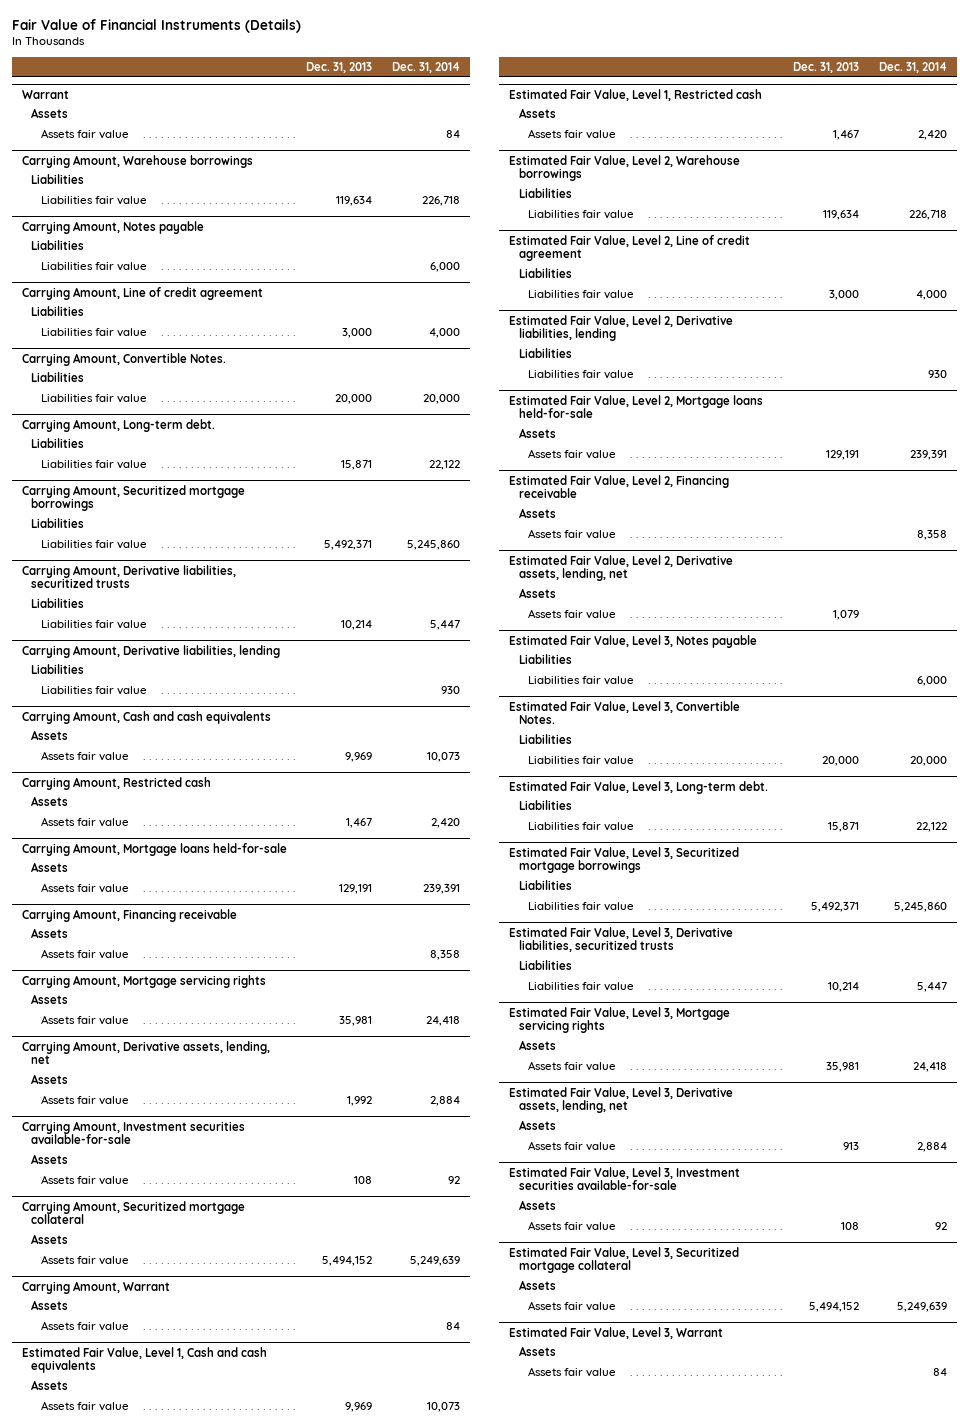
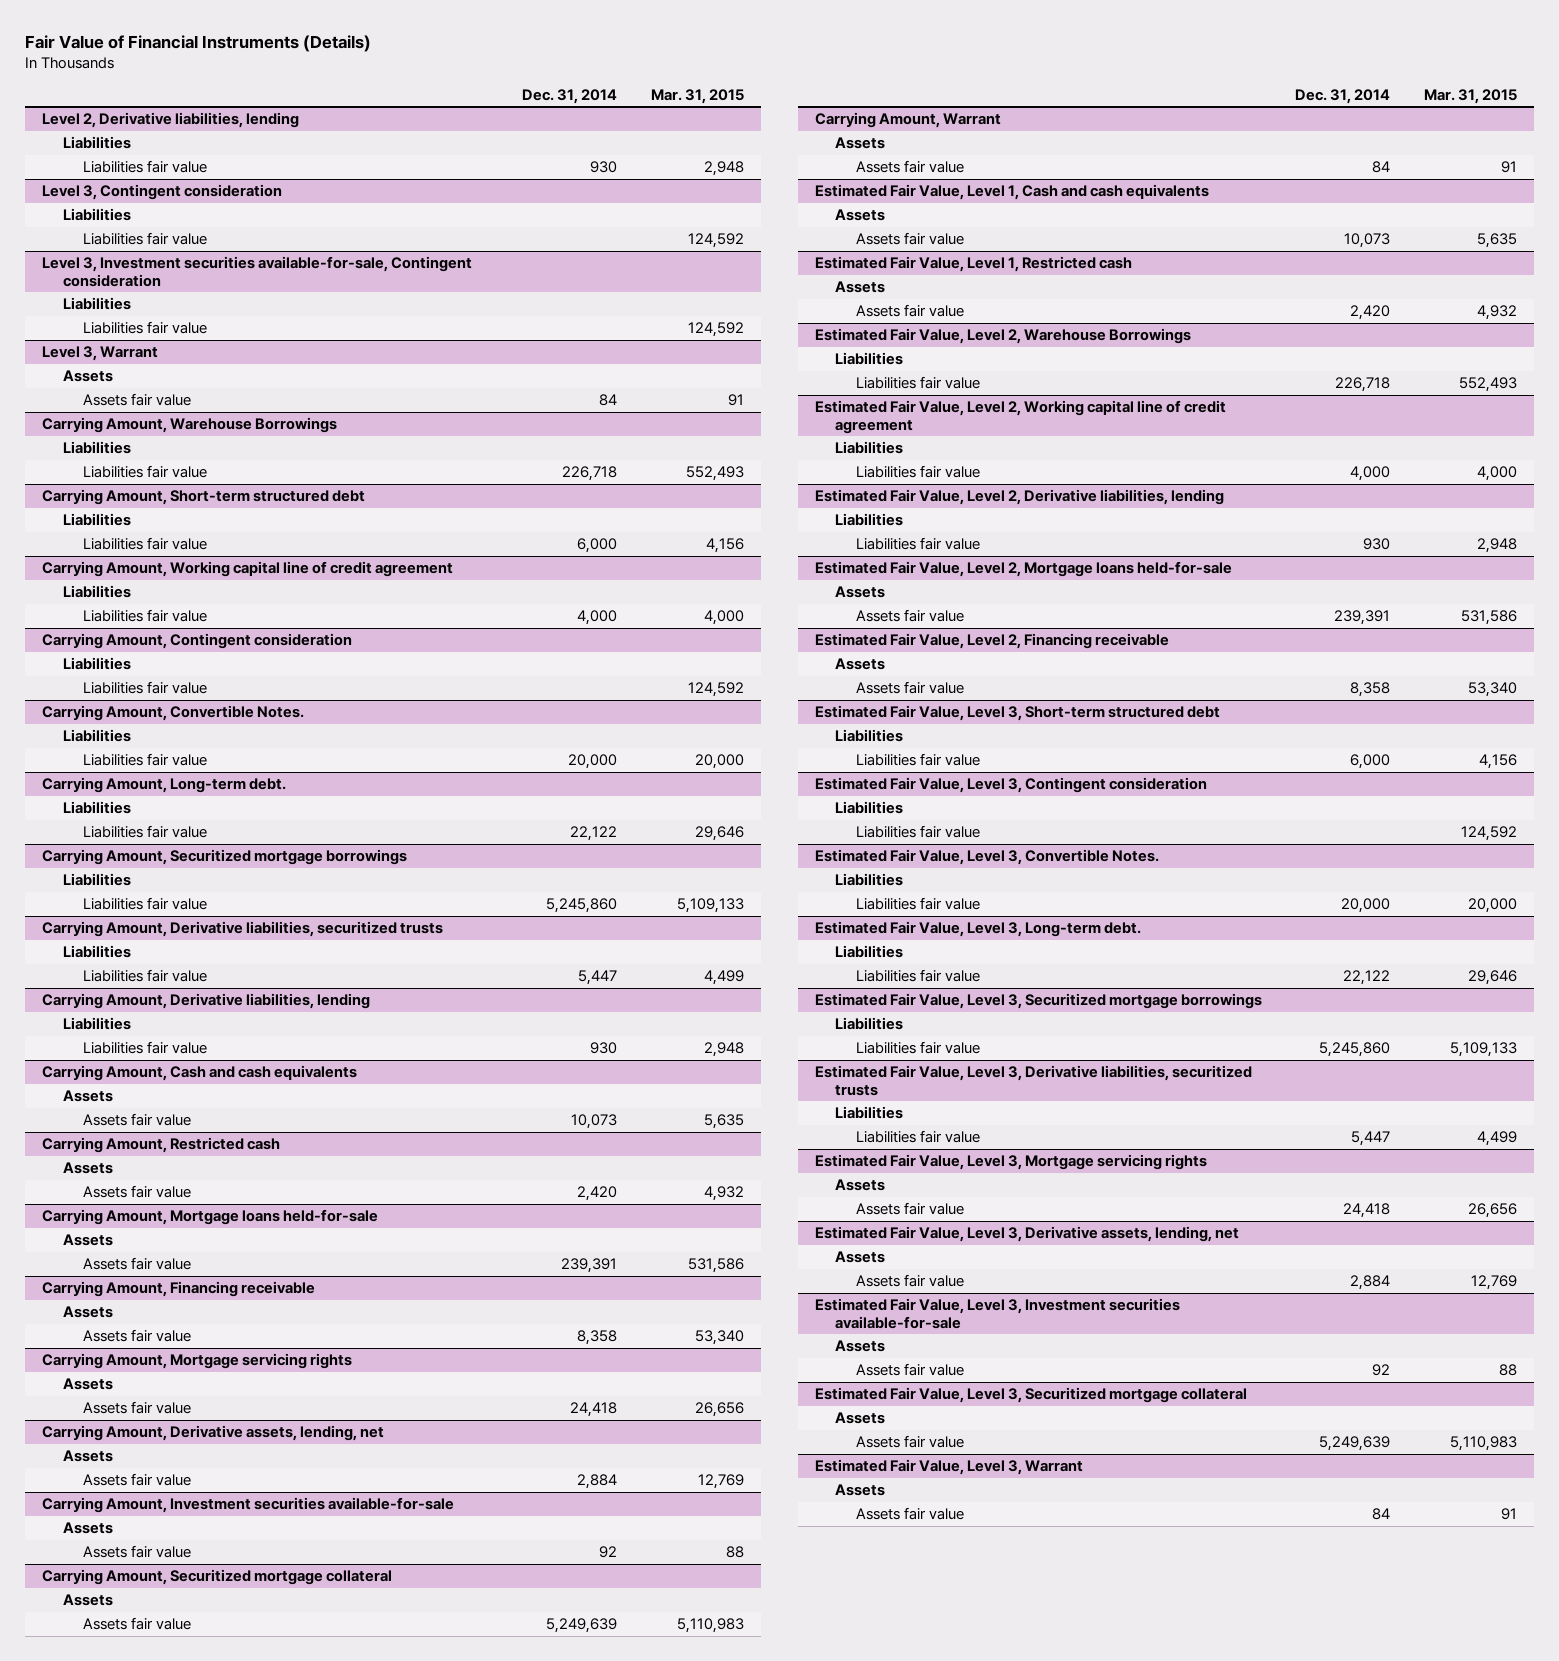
[306,62,373,74] Dec. 31, 2013 -> none
none -> [650,88,744,104] Mar. 31, 2015
[21,89,69,99] Warrant -> none
none -> [41,112,299,129] Level 2, Derivative liabilities, lending
none -> [62,136,131,150] Liabilities
none -> [83,160,208,174] Liabilities fair value
none -> [41,184,282,201] Level 3, Contingent consideration
none -> [62,208,131,222] Liabilities
none -> [83,232,208,246] Liabilities fair value
none -> [41,256,472,287] Level 3, Investment securities available-for-sale, Contingent consideration
none -> [62,297,131,311] Liabilities
none -> [83,321,208,335] Liabilities fair value
none -> [41,346,158,362] Level 3, Warrant
[21,154,253,168] Carrying Amount, Warehouse borrowings -> [41,417,337,434] Carrying Amount, Warehouse Borrowings
[21,220,204,234] Carrying Amount, Notes payable -> none
none -> [41,489,365,506] Carrying Amount, Short-term structured debt
[21,286,263,300] Carrying Amount, Line of credit agreement -> [41,561,453,578] Carrying Amount, Working capital line of credit agreement
none -> [41,633,352,650] Carrying Amount, Contingent consideration
none -> [62,657,131,671] Liabilities
none -> [83,681,208,695] Liabilities fair value
[508,154,740,182] Estimated Fair Value, Level 2, Warehouse borrowings -> [814,328,1191,345] Estimated Fair Value, Level 2, Warehouse Borrowings
[508,234,750,262] Estimated Fair Value, Level 2, Line of credit agreement -> [814,400,1226,434] Estimated Fair Value, Level 2, Working capital line of credit agreement
[508,554,733,582] Estimated Fair Value, Level 2, Derivative assets, lending, net -> none
[518,587,556,598] Assets -> none
[528,608,617,619] Assets fair value -> none
[508,634,757,648] Estimated Fair Value, Level 3, Notes payable -> none
none -> [814,705,1220,722] Estimated Fair Value, Level 3, Short-term structured debt
none -> [814,777,1207,794] Estimated Fair Value, Level 3, Contingent consideration
none -> [835,801,904,815] Liabilities
none -> [856,825,981,839] Liabilities fair value

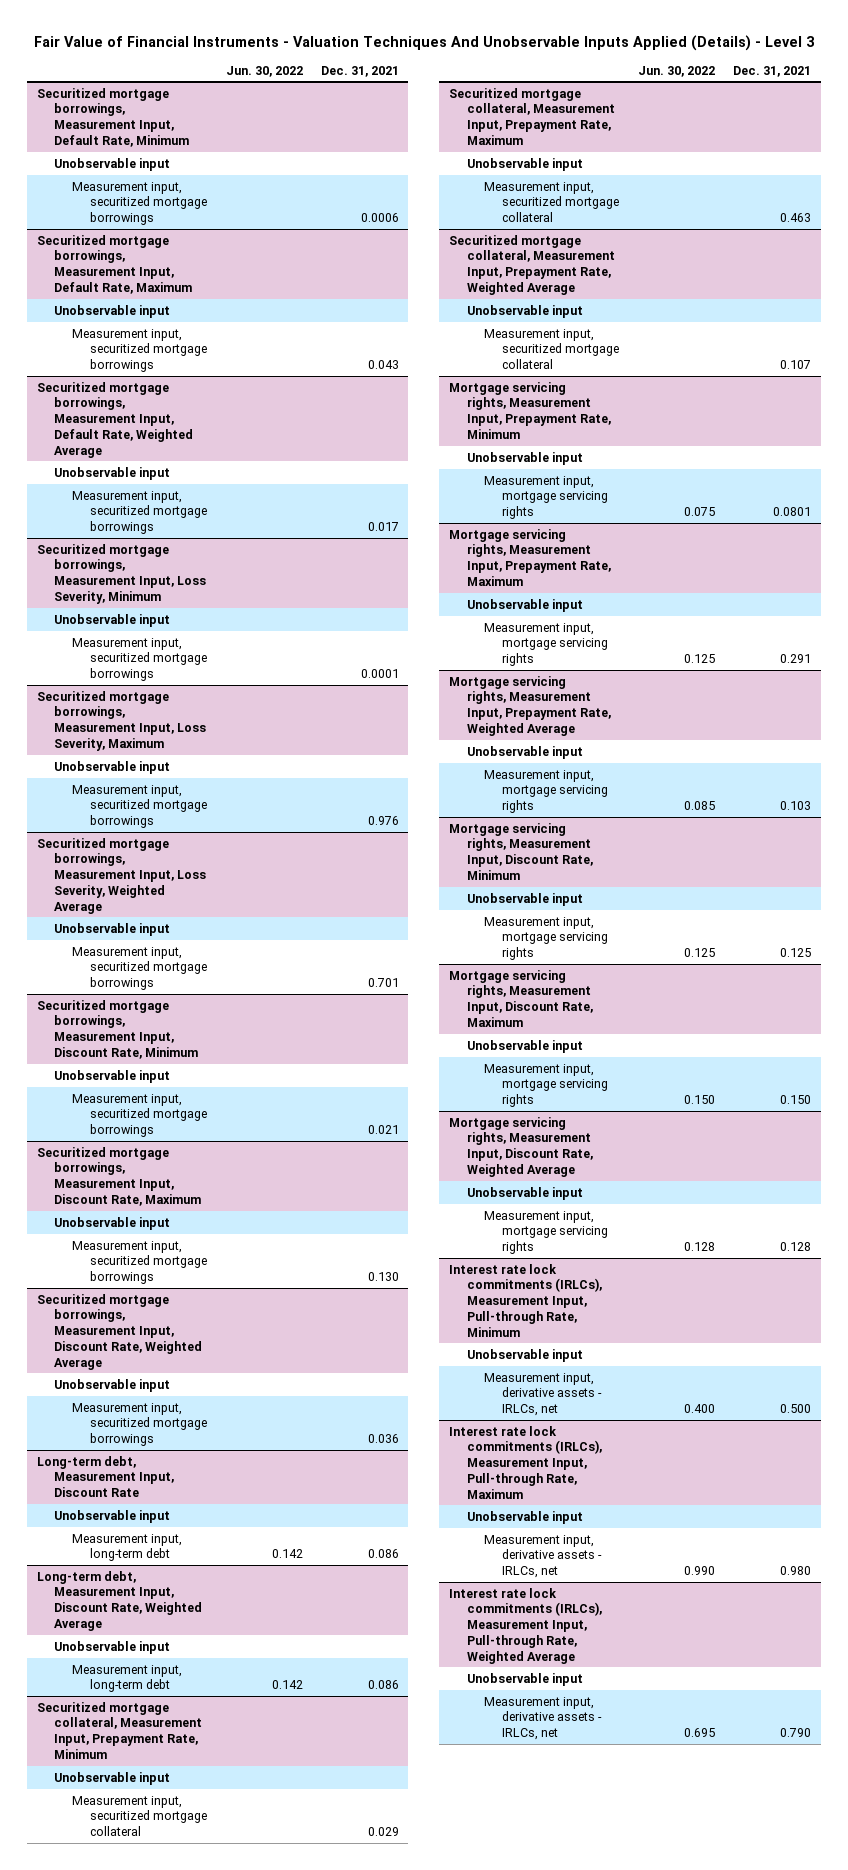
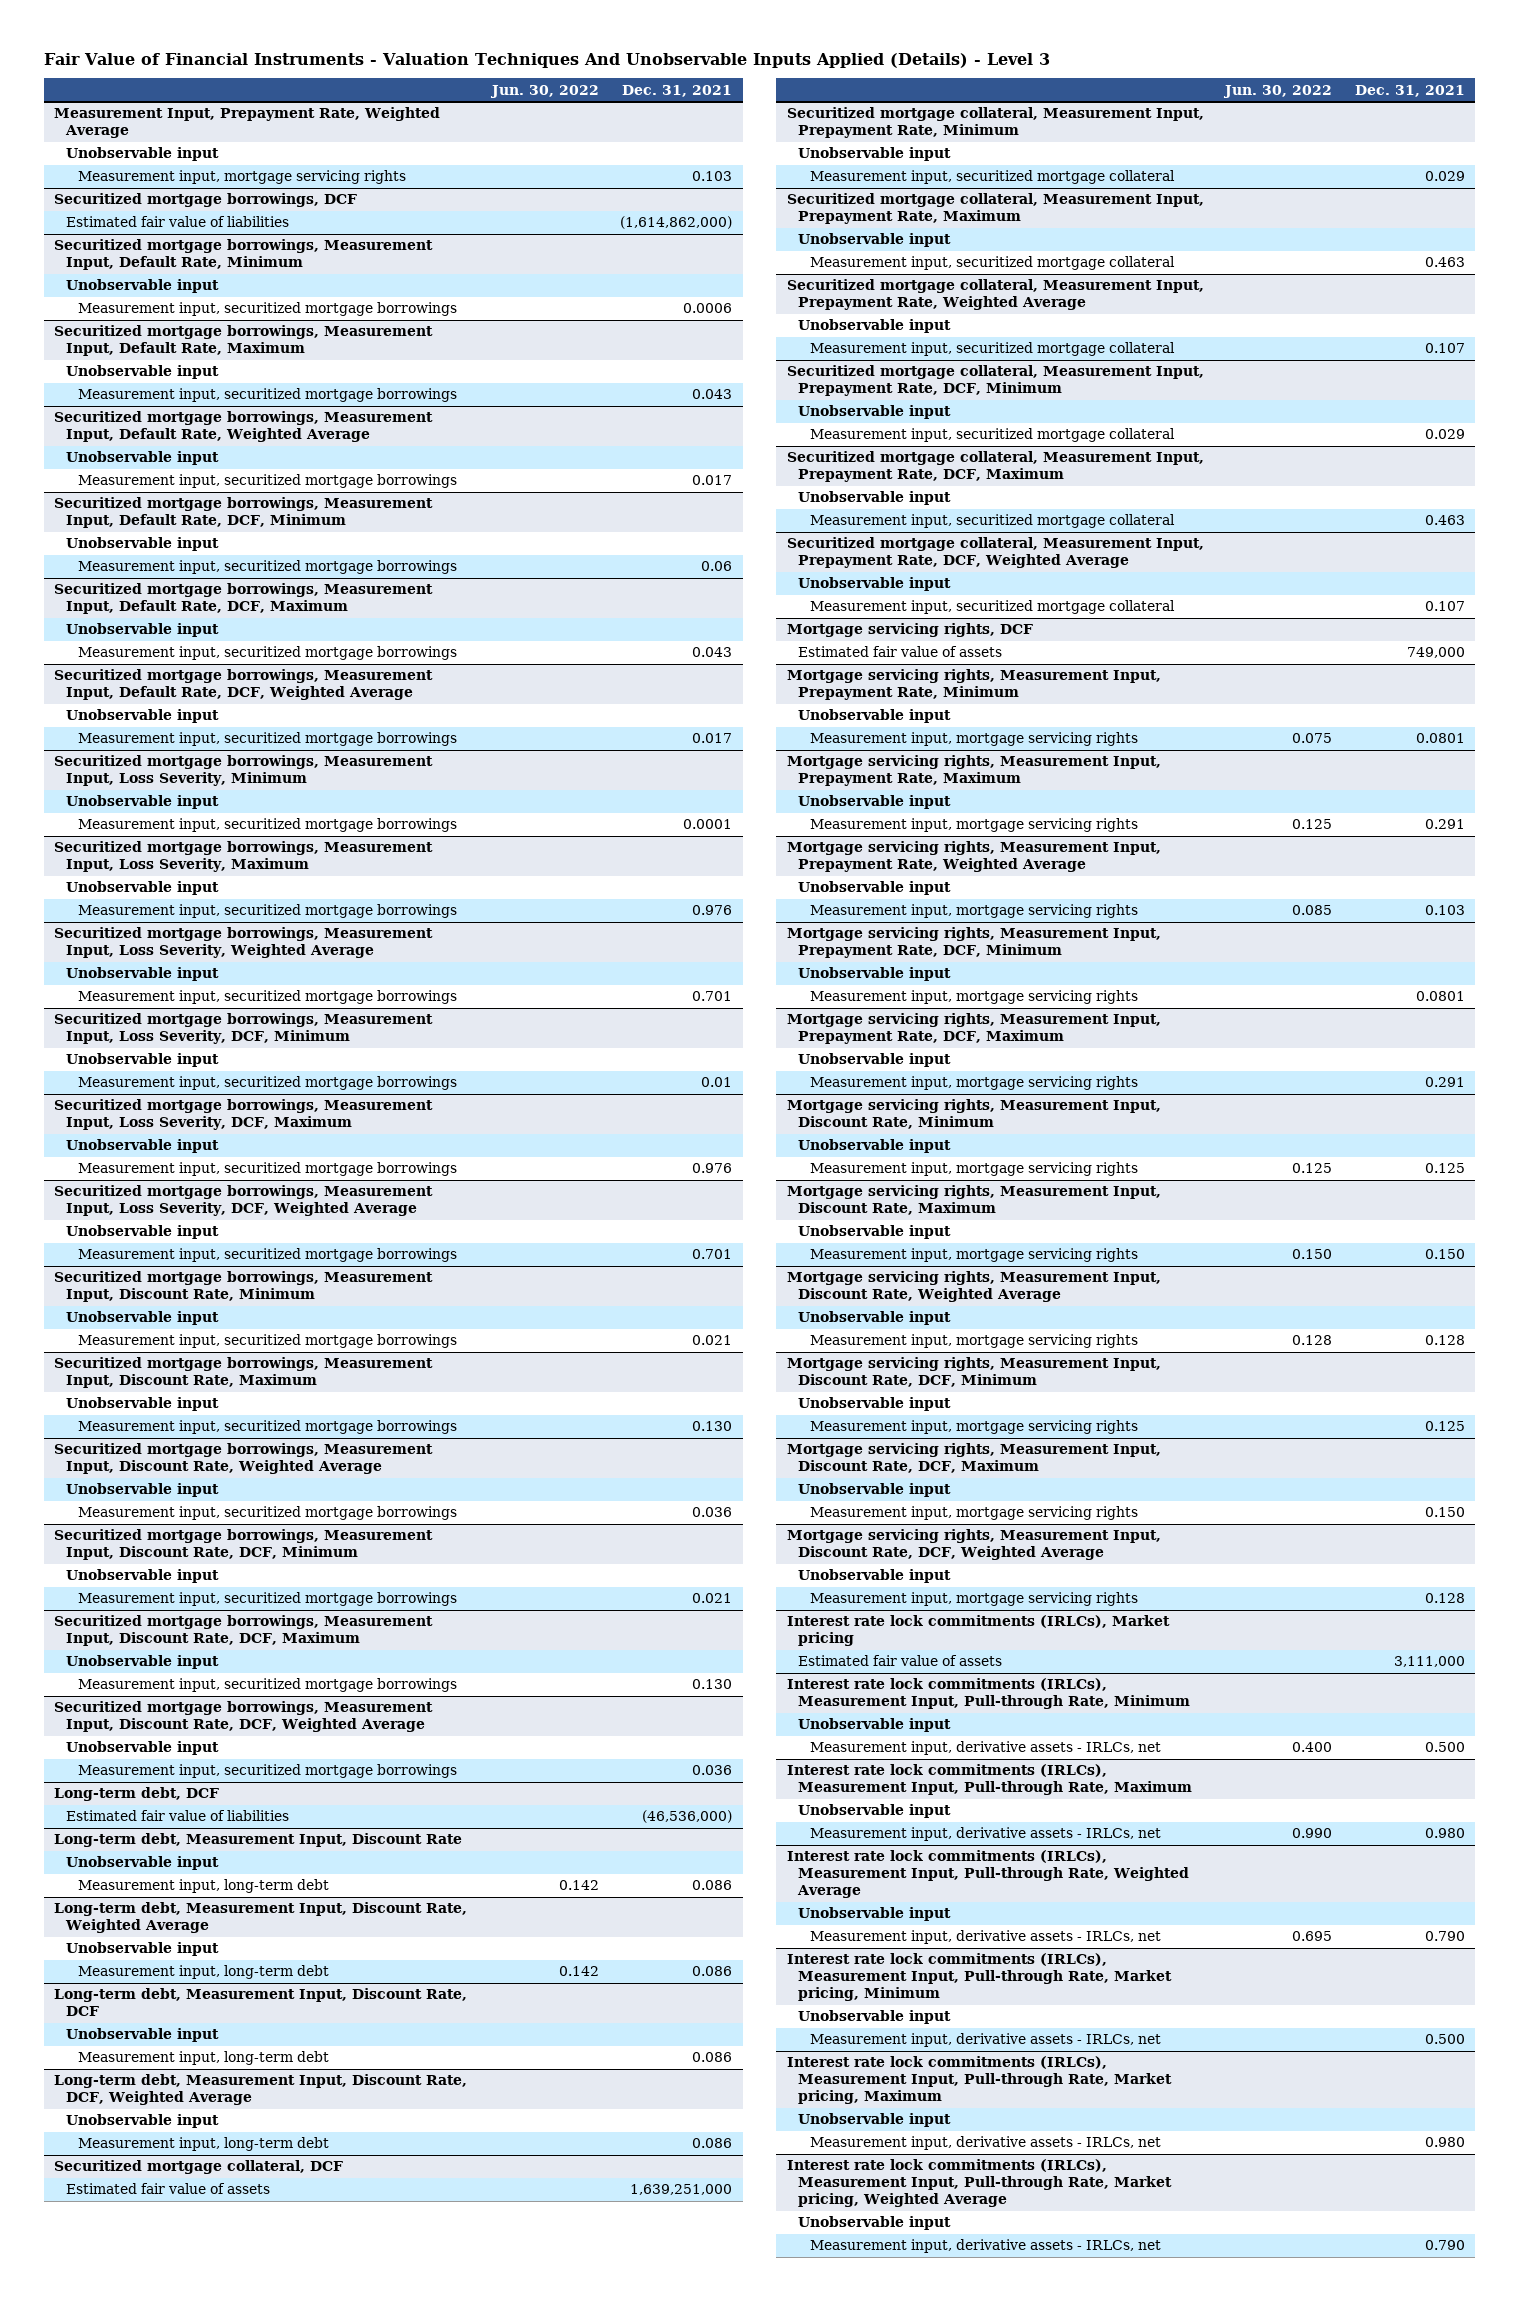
none -> [54,107,441,139] Measurement Input, Prepayment Rate, Weighted Average
none -> [66,147,220,162] Unobservable input
none -> [77,170,406,185] Measurement input, mortgage servicing rights
none -> [54,193,358,208] Securitized mortgage borrowings, DCF
none -> [66,216,290,228] Estimated fair value of liabilities
none -> [54,497,434,529] Securitized mortgage borrowings, Measurement Input, Default Rate, DCF, Minimum
none -> [66,537,220,552] Unobservable input
none -> [77,560,457,575] Measurement input, securitized mortgage borrowings
none -> [54,583,434,615] Securitized mortgage borrowings, Measurement Input, Default Rate, DCF, Maximum
none -> [66,623,220,638] Unobservable input
none -> [77,646,457,661] Measurement input, securitized mortgage borrowings
none -> [54,669,434,701] Securitized mortgage borrowings, Measurement Input, Default Rate, DCF, Weighted Average
none -> [66,709,220,724] Unobservable input
none -> [77,732,457,747] Measurement input, securitized mortgage borrowings
none -> [54,1013,434,1045] Securitized mortgage borrowings, Measurement Input, Loss Severity, DCF, Minimum
none -> [66,1053,220,1068] Unobservable input
none -> [77,1076,457,1091] Measurement input, securitized mortgage borrowings
none -> [54,1099,434,1131] Securitized mortgage borrowings, Measurement Input, Loss Severity, DCF, Maximum
none -> [66,1139,220,1154] Unobservable input
none -> [77,1162,457,1177] Measurement input, securitized mortgage borrowings
none -> [54,1185,434,1217] Securitized mortgage borrowings, Measurement Input, Loss Severity, DCF, Weighted Average
none -> [66,1225,220,1240] Unobservable input
none -> [77,1248,457,1263] Measurement input, securitized mortgage borrowings
none -> [54,1529,434,1561] Securitized mortgage borrowings, Measurement Input, Discount Rate, DCF, Minimum
none -> [66,1569,220,1584] Unobservable input
none -> [77,1592,457,1607] Measurement input, securitized mortgage borrowings
none -> [54,1615,434,1647] Securitized mortgage borrowings, Measurement Input, Discount Rate, DCF, Maximum
none -> [66,1655,220,1670] Unobservable input
none -> [77,1678,457,1693] Measurement input, securitized mortgage borrowings
none -> [54,1701,434,1733] Securitized mortgage borrowings, Measurement Input, Discount Rate, DCF, Weighted Average
none -> [66,1741,220,1756] Unobservable input
none -> [77,1764,457,1779] Measurement input, securitized mortgage borrowings
none -> [54,1787,220,1802] Long-term debt, DCF
none -> [66,1810,290,1822] Estimated fair value of liabilities
none -> [54,1988,468,2017] Long-term debt, Measurement Input, Discount Rate, DCF
none -> [66,2028,220,2043] Unobservable input
none -> [77,2051,329,2066] Measurement input, long-term debt
none -> [54,2074,468,2106] Long-term debt, Measurement Input, Discount Rate, DCF, Weighted Average
none -> [66,2114,220,2129] Unobservable input
none -> [77,2137,329,2152] Measurement input, long-term debt
none -> [54,2160,344,2175] Securitized mortgage collateral, DCF
none -> [66,2183,271,2195] Estimated fair value of assets
none -> [786,365,1204,397] Securitized mortgage collateral, Measurement Input, Prepayment Rate, DCF, Minimum
none -> [798,405,952,420] Unobservable input
none -> [810,428,1176,443] Measurement input, securitized mortgage collateral
none -> [786,451,1204,483] Securitized mortgage collateral, Measurement Input, Prepayment Rate, DCF, Maximum
none -> [798,491,952,506] Unobservable input
none -> [810,514,1176,529] Measurement input, securitized mortgage collateral
none -> [786,537,1204,569] Securitized mortgage collateral, Measurement Input, Prepayment Rate, DCF, Weighted Average
none -> [798,577,952,592] Unobservable input
none -> [810,600,1176,615] Measurement input, securitized mortgage collateral
none -> [786,623,1033,638] Mortgage servicing rights, DCF
none -> [798,646,1003,658] Estimated fair value of assets
none -> [786,927,1161,959] Mortgage servicing rights, Measurement Input, Prepayment Rate, DCF, Minimum
none -> [798,967,952,982] Unobservable input
none -> [810,990,1139,1005] Measurement input, mortgage servicing rights
none -> [786,1013,1161,1045] Mortgage servicing rights, Measurement Input, Prepayment Rate, DCF, Maximum
none -> [798,1053,952,1068] Unobservable input
none -> [810,1076,1139,1091] Measurement input, mortgage servicing rights
none -> [786,1357,1161,1388] Mortgage servicing rights, Measurement Input, Discount Rate, DCF, Minimum
none -> [798,1397,952,1412] Unobservable input
none -> [810,1420,1139,1435] Measurement input, mortgage servicing rights
none -> [786,1443,1161,1474] Mortgage servicing rights, Measurement Input, Discount Rate, DCF, Maximum
none -> [798,1483,952,1498] Unobservable input
none -> [810,1506,1139,1521] Measurement input, mortgage servicing rights
none -> [786,1529,1161,1561] Mortgage servicing rights, Measurement Input, Discount Rate, DCF, Weighted Average
none -> [798,1569,952,1584] Unobservable input
none -> [810,1592,1139,1607] Measurement input, mortgage servicing rights
none -> [786,1615,1170,1647] Interest rate lock commitments (IRLCs), Market pricing
none -> [798,1655,1003,1667] Estimated fair value of assets
none -> [786,1953,1173,2002] Interest rate lock commitments (IRLCs), Measurement Input, Pull-through Rate, Market pricing, Minimum
none -> [798,2010,952,2025] Unobservable input
none -> [810,2033,1162,2048] Measurement input, derivative assets - IRLCs, net
none -> [786,2056,1173,2105] Interest rate lock commitments (IRLCs), Measurement Input, Pull-through Rate, Market pricing, Maximum
none -> [798,2113,952,2128] Unobservable input
none -> [810,2136,1162,2151] Measurement input, derivative assets - IRLCs, net
none -> [786,2159,1173,2208] Interest rate lock commitments (IRLCs), Measurement Input, Pull-through Rate, Market pricing, Weighted Average
none -> [798,2216,952,2231] Unobservable input
none -> [810,2239,1162,2254] Measurement input, derivative assets - IRLCs, net

